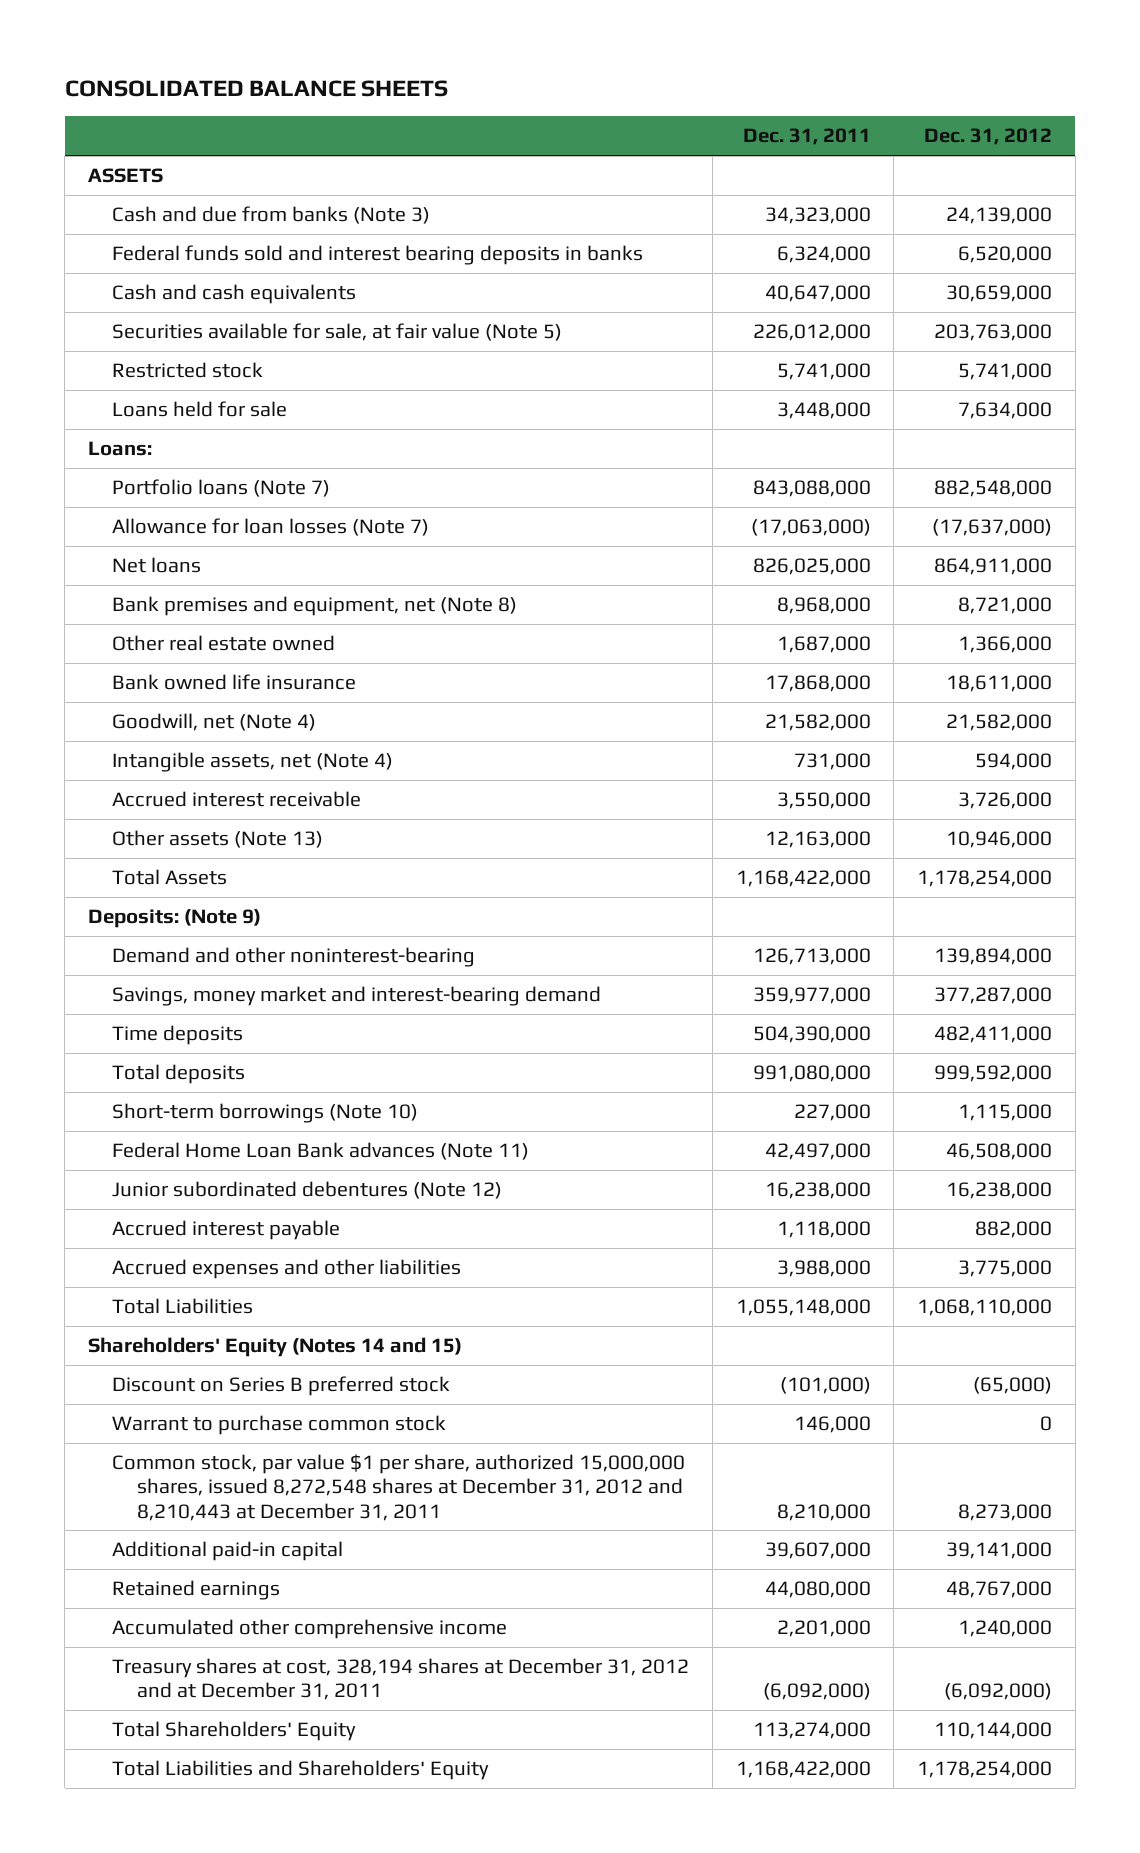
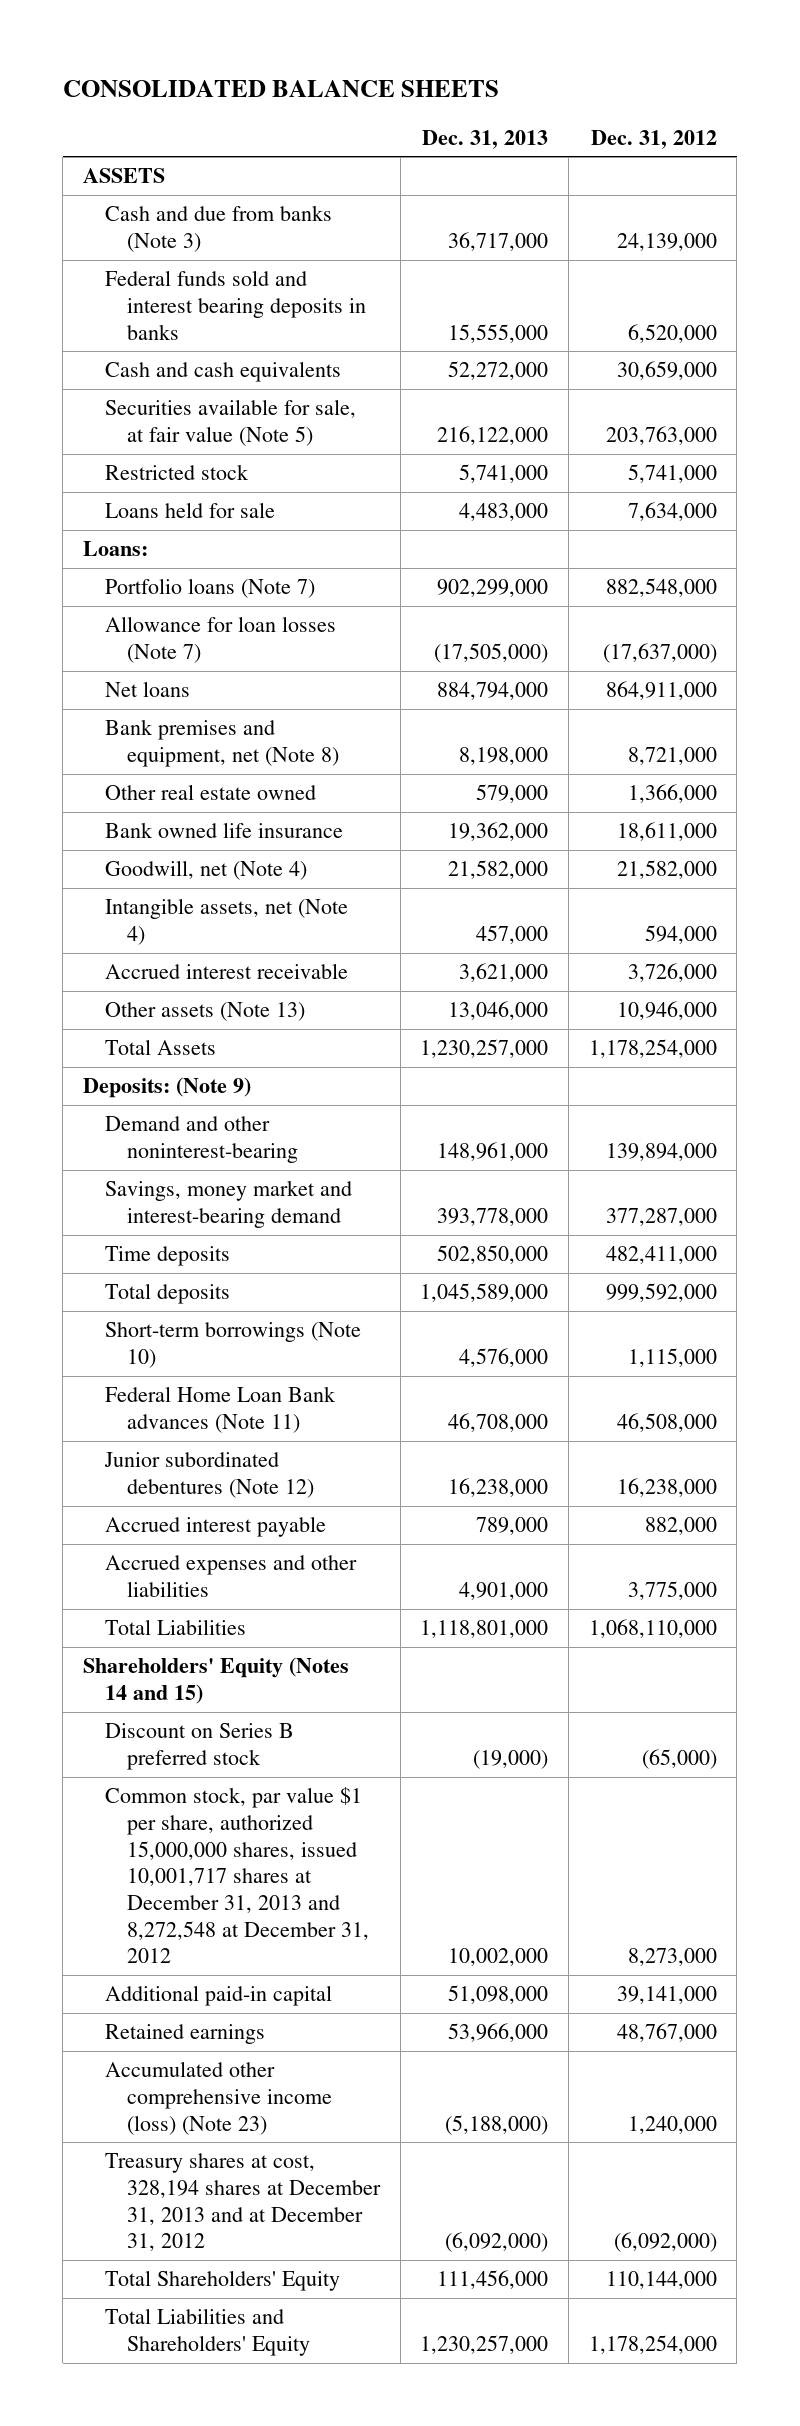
[742,128,871,146] Dec. 31, 2011 -> none
none -> [422,129,549,149] Dec. 31, 2013
[112,1414,447,1435] Warrant to purchase common stock -> none
[112,1453,686,1521] Common stock, par value $1 per share, authorized 15,000,000 shares, issued 8,272,548 shares at December 31, 2012 and 8,210,443 at December 31, 2011 -> [105,1787,370,1964] Common stock, par value $1 per share, authorized 15,000,000 shares, issued 10,001,717 shares at December 31, 2013 and 8,272,548 at December 31, 2012
[112,1618,508,1639] Accumulated other comprehensive income -> [105,2061,333,2135] Accumulated other comprehensive income (loss) (Note 23)
[112,1657,690,1701] Treasury shares at cost, 328,194 shares at December 31, 2012 and at December 31, 2011 -> [105,2153,382,2252] Treasury shares at cost, 328,194 shares at December 31, 2013 and at December 31, 2012

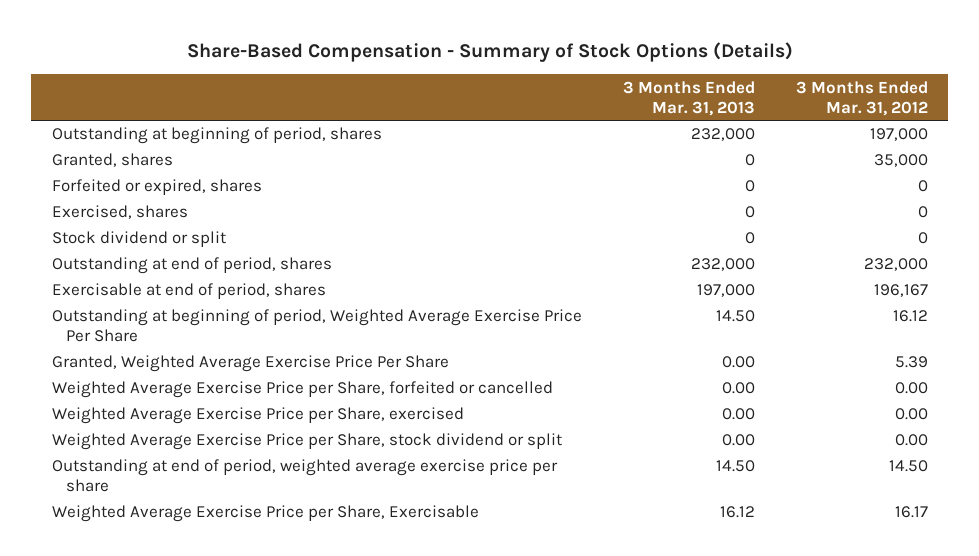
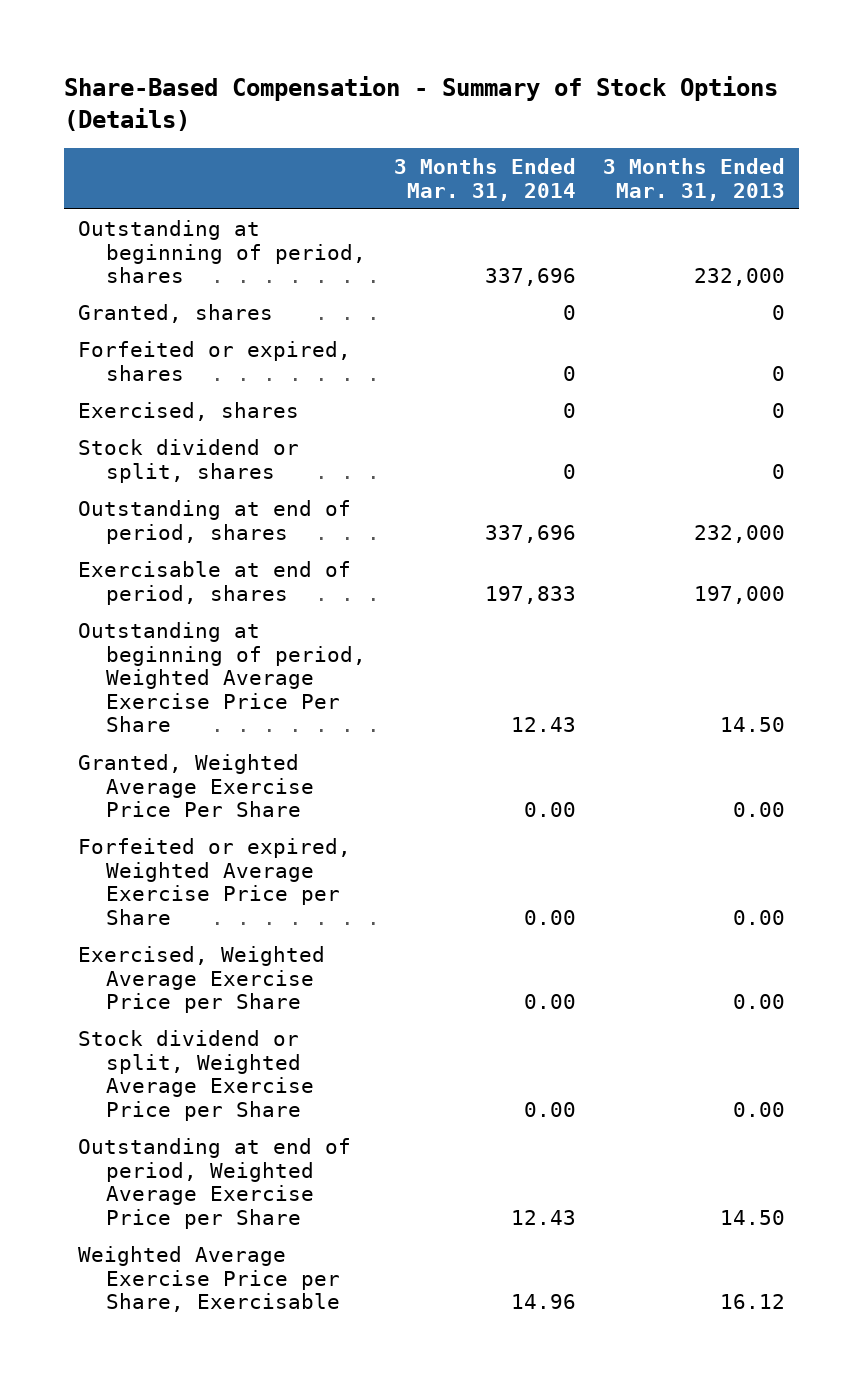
[795,80,928,116] 3 Months Ended Mar. 31, 2012 -> none
none -> [393,158,576,201] 3 Months Ended Mar. 31, 2014
[51,231,226,248] Stock dividend or split -> [78,439,300,483] Stock dividend or split, shares
[51,381,553,399] Weighted Average Exercise Price per Share, forfeited or cancelled -> [78,838,352,925] Forfeited or expired, Weighted Average Exercise Price per Share
[51,407,464,425] Weighted Average Exercise Price per Share, exercised -> [78,946,326,1014] Exercised, Weighted Average Exercise Price per Share
[51,433,562,451] Weighted Average Exercise Price per Share, stock dividend or split -> [78,1030,315,1121] Stock dividend or split, Weighted Average Exercise Price per Share
[51,459,558,493] Outstanding at end of period, weighted average exercise price per share -> [78,1138,352,1229] Outstanding at end of period, Weighted Average Exercise Price per Share

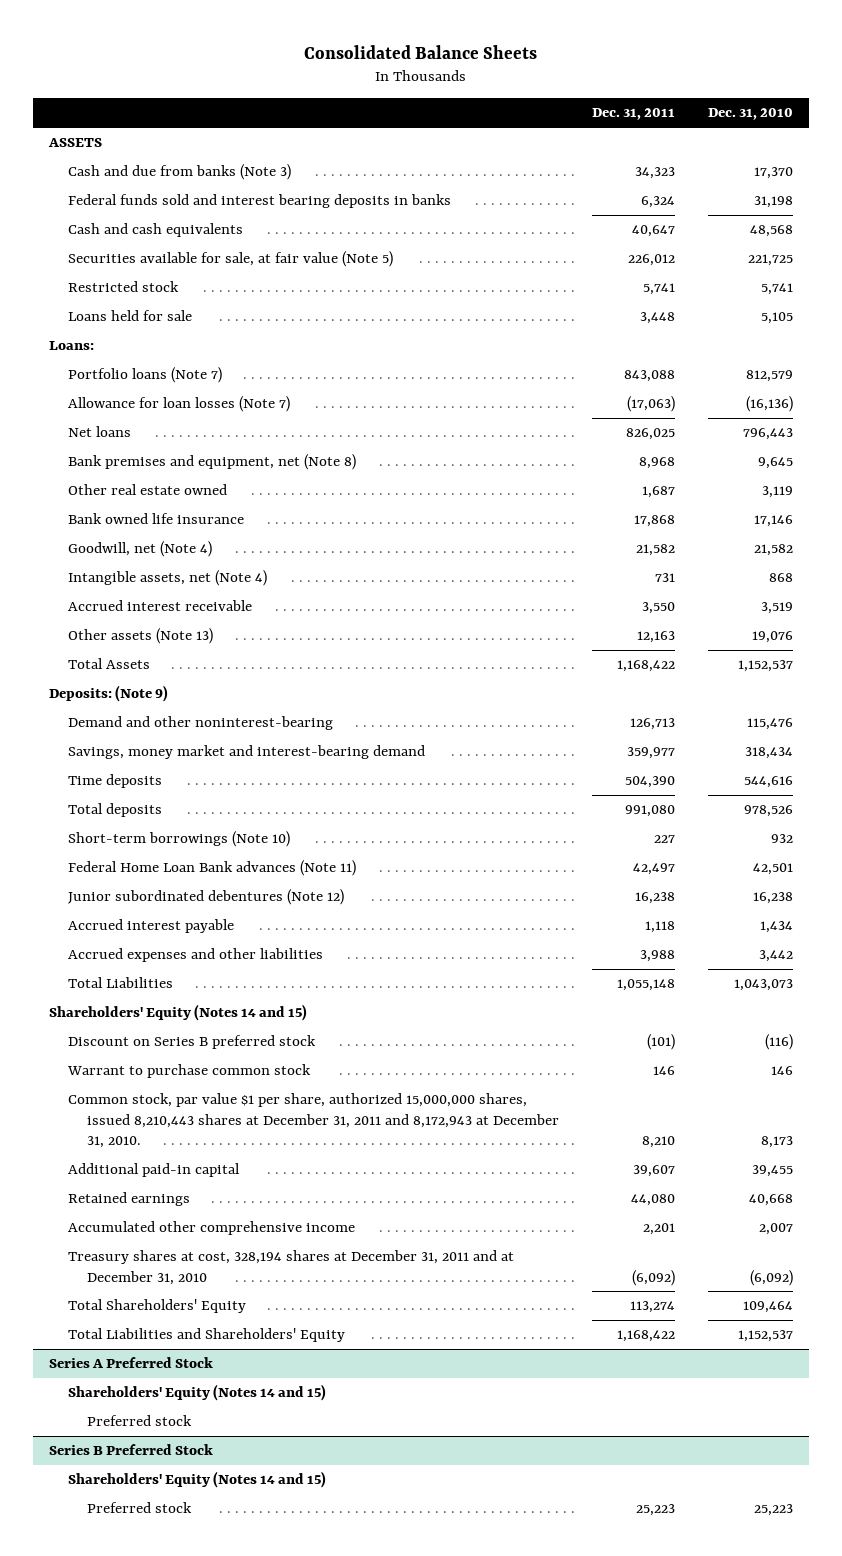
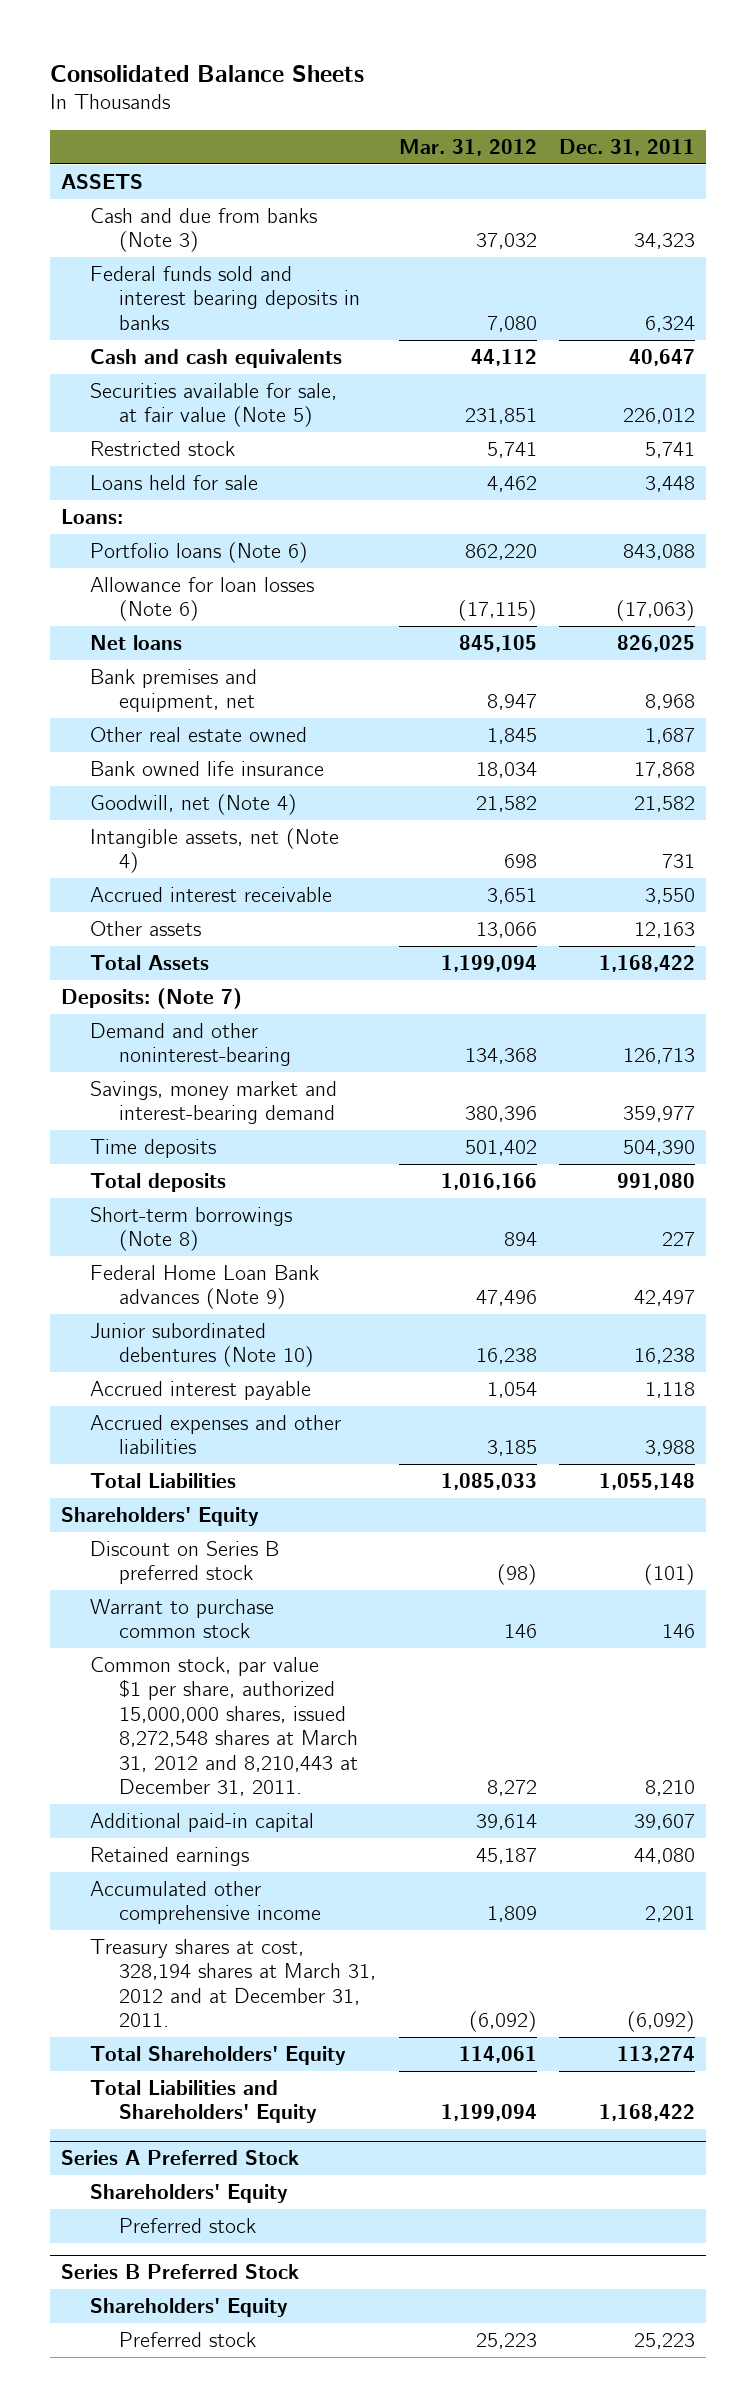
[707,108,793,121] Dec. 31, 2010 -> none
none -> [398,138,537,156] Mar. 31, 2012
[67,367,222,384] Portfolio loans (Note 7) -> [90,541,309,563] Portfolio loans (Note 6)
[67,396,290,413] Allowance for loan losses (Note 7) -> [90,576,315,622] Allowance for loan losses (Note 6)
[67,454,356,471] Bank premises and equipment, net (Note 8) -> [90,668,258,713] Bank premises and equipment, net
[67,628,213,645] Other assets (Note 13) -> [90,920,202,936] Other assets
[49,685,169,703] Deposits: (Note 9) -> [61,987,243,1009] Deposits: (Note 7)
[67,831,290,848] Short-term borrowings (Note 10) -> [90,1206,293,1252] Short-term borrowings (Note 8)
[67,860,356,877] Federal Home Loan Bank advances (Note 11) -> [90,1264,320,1310] Federal Home Loan Bank advances (Note 9)
[67,889,344,906] Junior subordinated debentures (Note 12) -> [90,1322,315,1368] Junior subordinated debentures (Note 10)
[49,1004,308,1022] Shareholders' Equity (Notes 14 and 15) -> [61,1506,260,1526] Shareholders' Equity
[67,1093,559,1148] Common stock, par value $1 per share, authorized 15,000,000 shares, issued 8,210,443 shares at December 31, 2011 and 8,172,943 at December 31, 2010. -> [90,1656,359,1796] Common stock, par value $1 per share, authorized 15,000,000 shares, issued 8,272,548 shares at March 31, 2012 and 8,210,443 at December 31, 2011.
[67,1250,514,1285] Treasury shares at cost, 328,194 shares at December 31, 2011 and at December 31, 2010 -> [90,1938,377,2028] Treasury shares at cost, 328,194 shares at March 31, 2012 and at December 31, 2011.
[67,1384,326,1402] Shareholders' Equity (Notes 14 and 15) -> [90,2183,289,2203] Shareholders' Equity
[67,1471,326,1489] Shareholders' Equity (Notes 14 and 15) -> [90,2297,289,2317] Shareholders' Equity

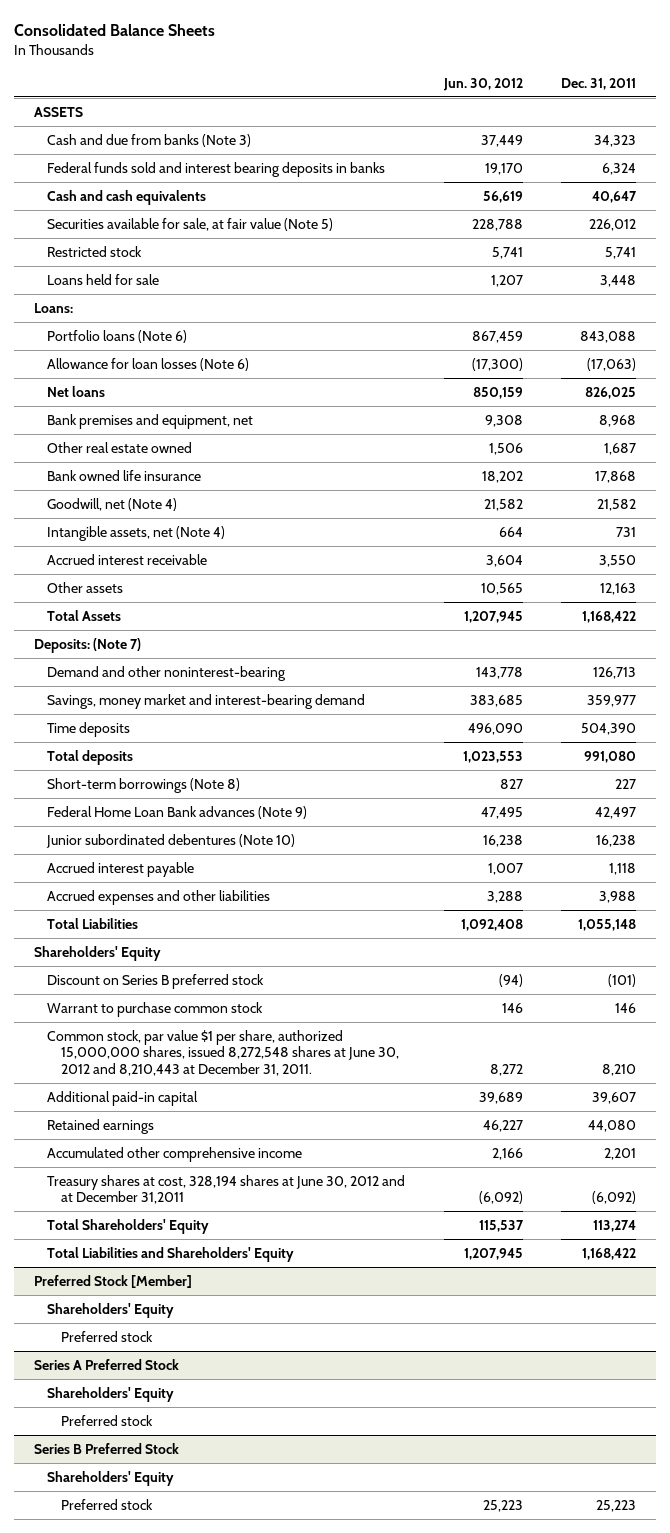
[398,138,537,156] Mar. 31, 2012 -> none
none -> [442,77,523,91] Jun. 30, 2012
[90,1656,359,1796] Common stock, par value $1 per share, authorized 15,000,000 shares, issued 8,272,548 shares at March 31, 2012 and 8,210,443 at December 31, 2011. -> [47,1029,399,1077] Common stock, par value $1 per share, authorized 15,000,000 shares, issued 8,272,548 shares at June 30, 2012 and 8,210,443 at December 31, 2011.
[90,1938,377,2028] Treasury shares at cost, 328,194 shares at March 31, 2012 and at December 31, 2011. -> [47,1174,406,1205] Treasury shares at cost, 328,194 shares at June 30, 2012 and at December 31,2011
none -> [33,1274,192,1288] Preferred Stock [Member]
none -> [47,1302,175,1318] Shareholders' Equity
none -> [60,1330,153,1342] Preferred stock

